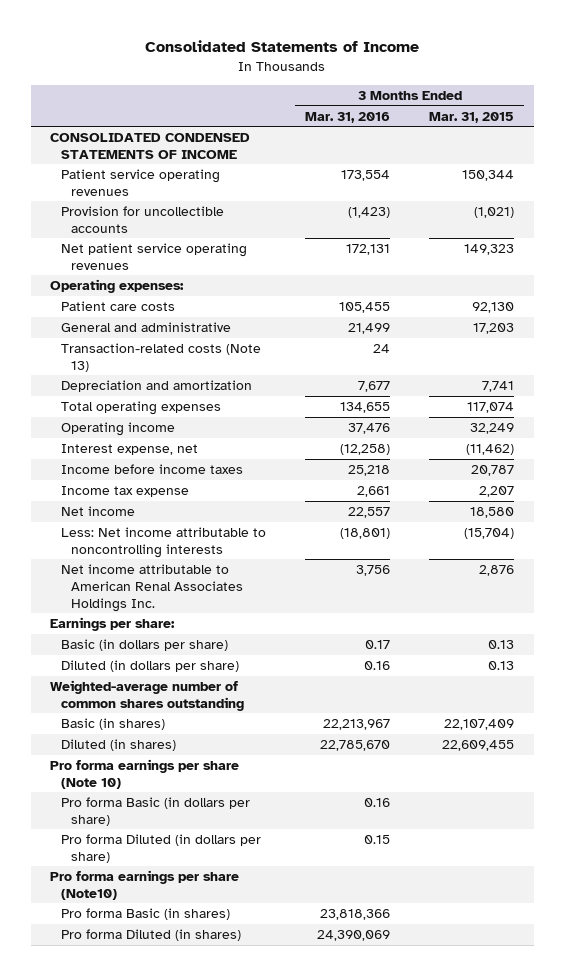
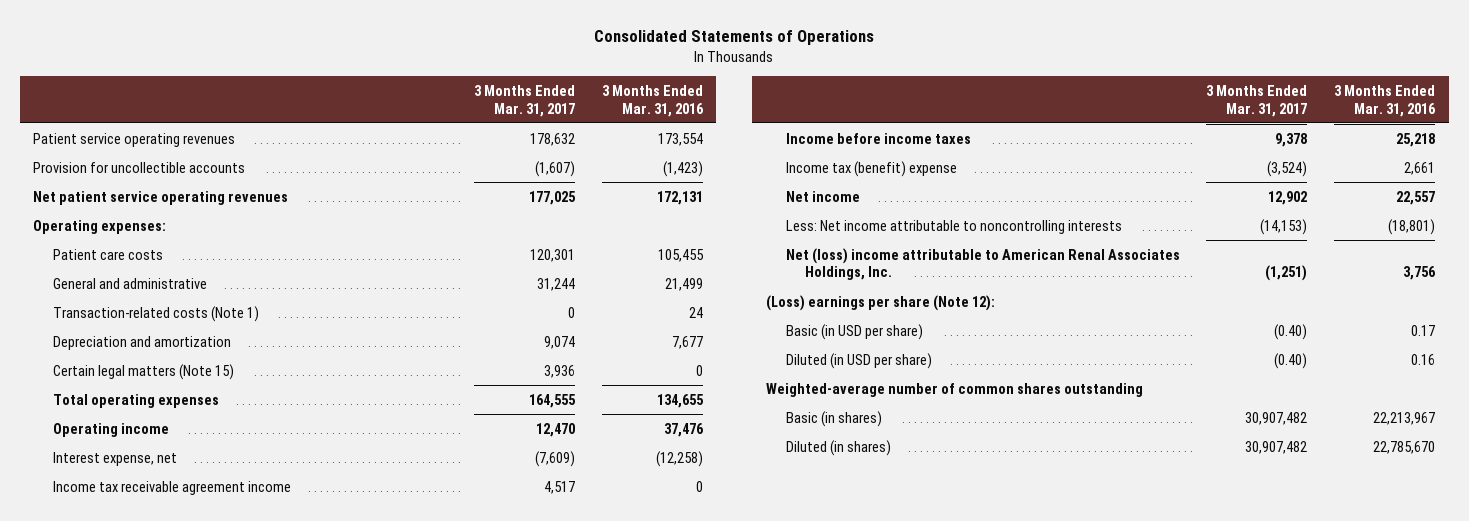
[145,40,420,53] Consolidated Statements of Income -> [594,30,875,46] Consolidated Statements of Operations
[429,111,515,123] Mar. 31, 2015 -> none
none -> [474,84,576,117] 3 Months Ended Mar. 31, 2017
[50,133,251,159] CONSOLIDATED CONDENSED STATEMENTS OF INCOME -> none
[60,343,261,372] Transaction-related costs (Note 13) -> [53,305,260,322] Transaction-related costs (Note 1)
none -> [53,363,235,380] Certain legal matters (Note 15)
none -> [53,480,292,495] Income tax receivable agreement income
[60,486,189,498] Income tax expense -> [785,160,957,177] Income tax (benefit) expense
[60,564,244,612] Net income attributable to American Renal Associates Holdings Inc. -> [785,247,1180,281] Net (loss) income attributable to American Renal Associates Holdings, Inc.
[50,617,176,632] Earnings per share: -> [765,294,995,311] (Loss) earnings per share (Note 12):
[60,639,228,652] Basic (in dollars per share) -> [785,323,923,340] Basic (in USD per share)
[60,660,239,673] Diluted (in dollars per share) -> [785,352,932,369] Diluted (in USD per share)
[50,759,240,789] Pro forma earnings per share (Note 10) -> none
[60,797,250,826] Pro forma Basic (in dollars per share) -> none
[60,834,261,863] Pro forma Diluted (in dollars per share) -> none
[50,870,240,900] Pro forma earnings per share (Note10) -> none
[60,908,230,921] Pro forma Basic (in shares) -> none
[60,929,241,942] Pro forma Diluted (in shares) -> none

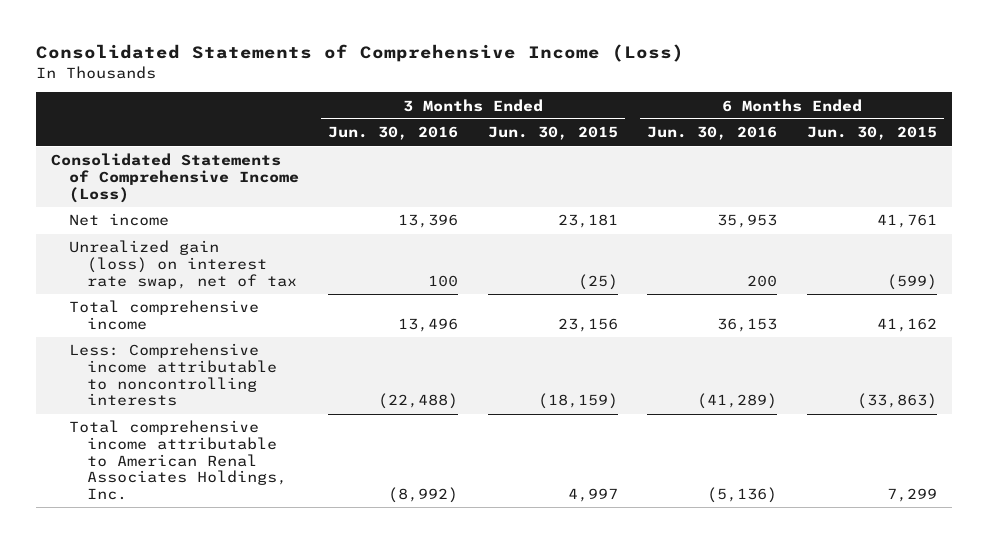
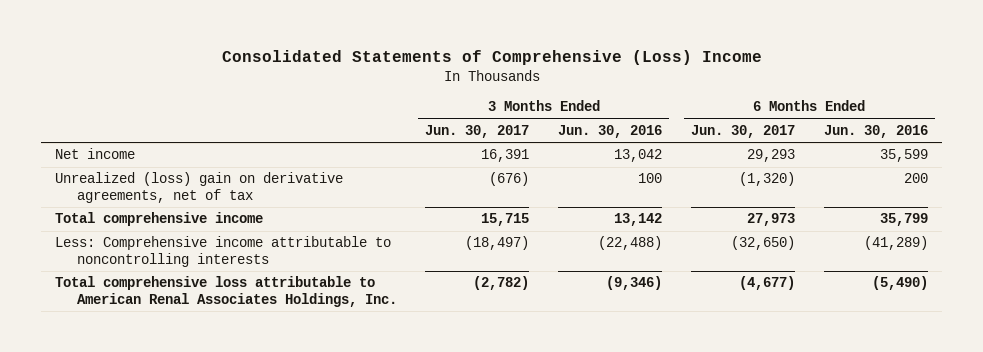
[35,44,684,63] Consolidated Statements of Comprehensive Income (Loss) -> [221,50,762,66] Consolidated Statements of Comprehensive (Loss) Income
[487,126,618,141] Jun. 30, 2015 -> none
[806,126,937,141] Jun. 30, 2015 -> none
none -> [425,124,530,138] Jun. 30, 2017
none -> [691,124,796,138] Jun. 30, 2017
[50,153,299,203] Consolidated Statements of Comprehensive Income (Loss) -> none
[398,214,459,229] 13,396 -> [614,149,663,163] 13,042
[717,214,778,229] 35,953 -> [879,149,928,163] 35,599
[68,240,298,289] Unrealized gain (loss) on interest rate swap, net of tax -> [55,172,344,204] Unrealized (loss) gain on derivative agreements, net of tax
[398,318,459,333] 13,496 -> [614,213,663,227] 13,142
[717,318,778,333] 36,153 -> [879,213,928,227] 35,799
[68,420,288,501] Total comprehensive income attributable to American Renal Associates Holdings, Inc. -> [55,276,397,308] Total comprehensive loss attributable to American Renal Associates Holdings, Inc.
[388,487,459,504] (8,992) -> [606,276,663,291] (9,346)
[707,487,778,504] (5,136) -> [871,276,928,291] (5,490)

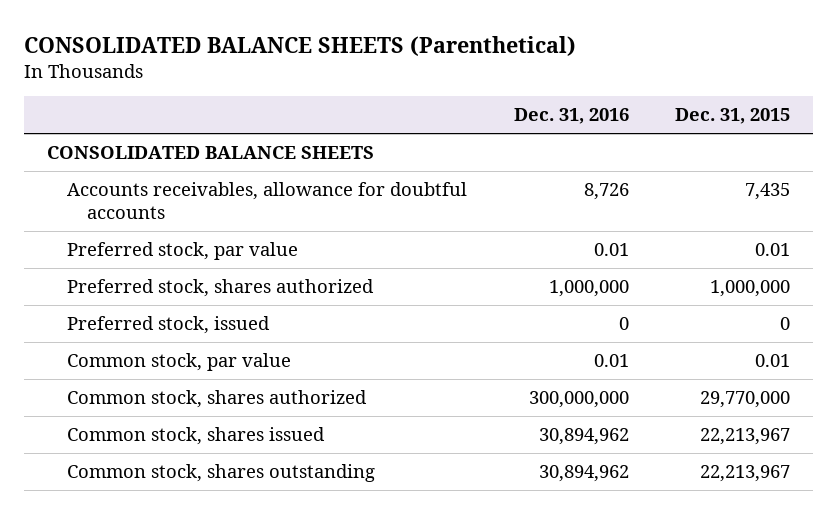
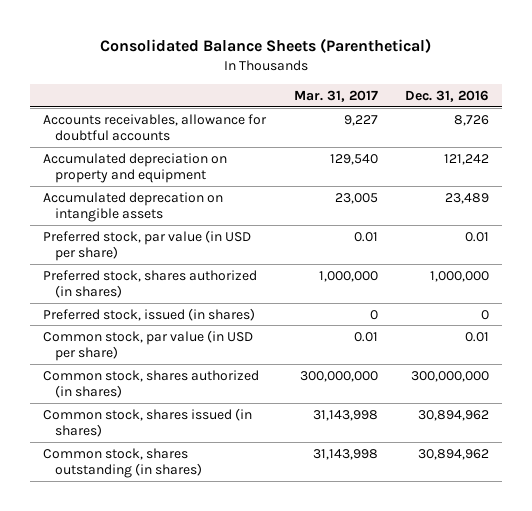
[24,35,577,56] CONSOLIDATED BALANCE SHEETS (Parenthetical) -> [100,38,432,54] Consolidated Balance Sheets (Parenthetical)
[675,108,791,125] Dec. 31, 2015 -> none
none -> [293,89,378,102] Mar. 31, 2017
[47,146,375,160] CONSOLIDATED BALANCE SHEETS -> none
none -> [43,152,228,184] Accumulated depreciation on property and equipment
none -> [43,191,224,223] Accumulated deprecation on intangible assets
[67,242,299,261] Preferred stock, par value -> [43,229,252,262] Preferred stock, par value (in USD per share)
[67,279,375,298] Preferred stock, shares authorized -> [43,269,258,299] Preferred stock, shares authorized (in shares)
[67,316,271,335] Preferred stock, issued -> [43,307,256,321] Preferred stock, issued (in shares)
[67,353,292,372] Common stock, par value -> [43,329,254,362] Common stock, par value (in USD per share)
[67,390,368,409] Common stock, shares authorized -> [43,369,260,399] Common stock, shares authorized (in shares)
[67,427,326,446] Common stock, shares issued -> [43,407,253,438] Common stock, shares issued (in shares)
[67,464,376,483] Common stock, shares outstanding -> [43,447,202,479] Common stock, shares outstanding (in shares)

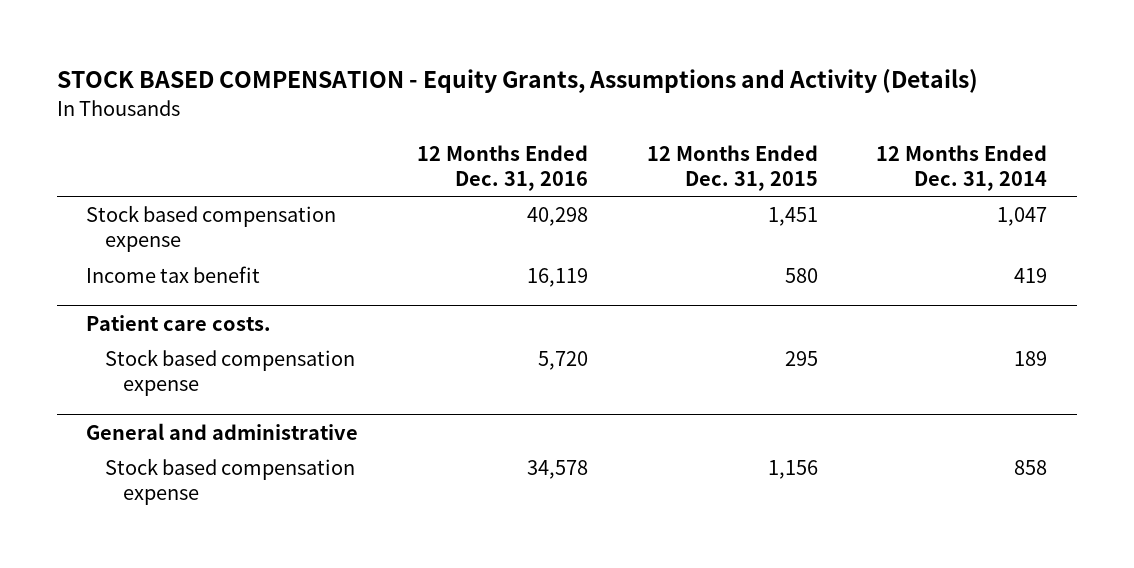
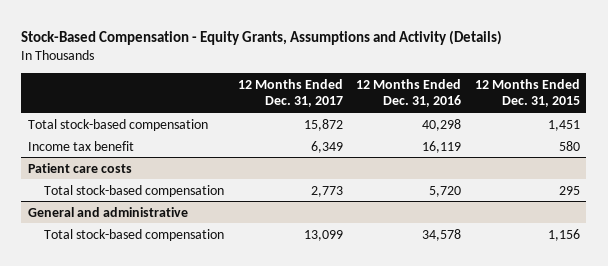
[56,69,978,94] STOCK BASED COMPENSATION - Equity Grants, Assumptions and Activity (Details) -> [21,30,503,46] Stock-Based Compensation - Equity Grants, Assumptions and Activity (Details)
[876,144,1048,192] 12 Months Ended Dec. 31, 2014 -> none
none -> [237,78,343,108] 12 Months Ended Dec. 31, 2017
[86,204,337,253] Stock based compensation expense -> [28,118,209,131] Total stock-based compensation
[86,314,272,331] Patient care costs. -> [28,162,133,173] Patient care costs
[104,348,355,397] Stock based compensation expense -> [44,184,225,197] Total stock-based compensation
[104,457,355,506] Stock based compensation expense -> [44,228,225,241] Total stock-based compensation

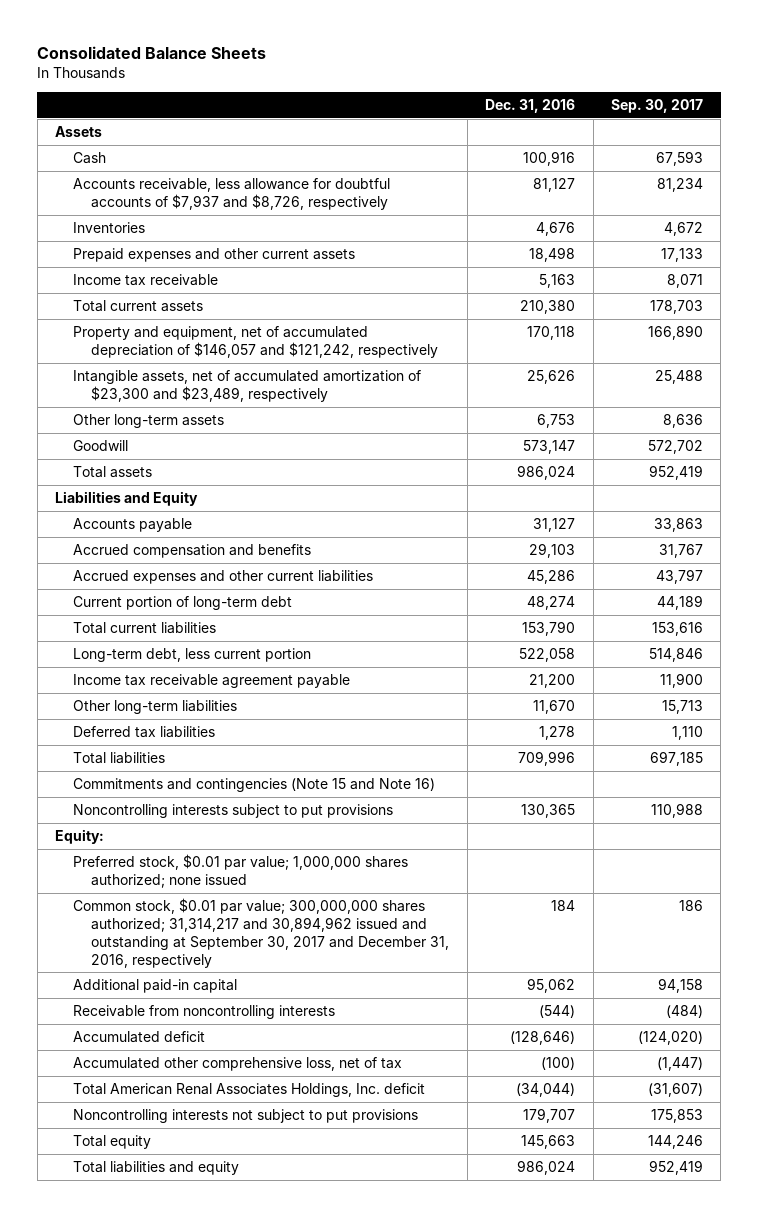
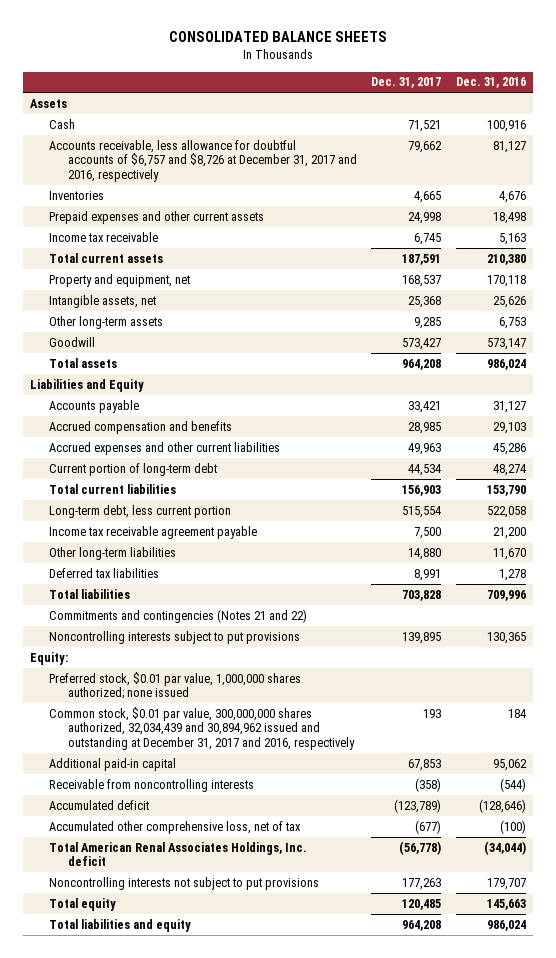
[37,45,267,59] Consolidated Balance Sheets -> [169,31,388,43] CONSOLIDATED BALANCE SHEETS
[610,98,703,113] Sep. 30, 2017 -> none
none -> [371,77,442,89] Dec. 31, 2017
[73,178,391,210] Accounts receivable, less allowance for doubtful accounts of $7,937 and $8,726, respectively -> [49,139,358,182] Accounts receivable, less allowance for doubtful accounts of $6,757 and $8,726 at December 31, 2017 and 2016, respectively
[73,326,439,358] Property and equipment, net of accumulated depreciation of $146,057 and $121,242, respectively -> [49,273,191,287] Property and equipment, net
[73,370,422,402] Intangible assets, net of accumulated amortization of $23,300 and $23,489, respectively -> [49,294,157,308] Intangible assets, net
[73,778,436,793] Commitments and contingencies (Note 15 and Note 16) -> [49,608,308,623] Commitments and contingencies (Notes 21 and 22)
[73,854,409,888] Preferred stock, $0.01 par value; 1,000,000 shares authorized; none issued -> [49,671,302,700] Preferred stock, $0.01 par value, 1,000,000 shares authorized; none issued
[73,898,450,968] Common stock, $0.01 par value; 300,000,000 shares authorized; 31,314,217 and 30,894,962 issued and outstanding at September 30, 2017 and December 31, 2016, respectively -> [49,706,356,750] Common stock, $0.01 par value, 300,000,000 shares authorized, 32,034,439 and 30,894,962 issued and outstanding at December 31, 2017 and 2016, respectively

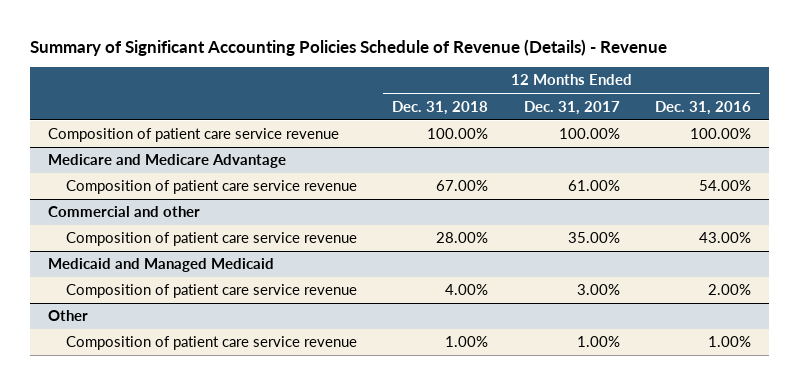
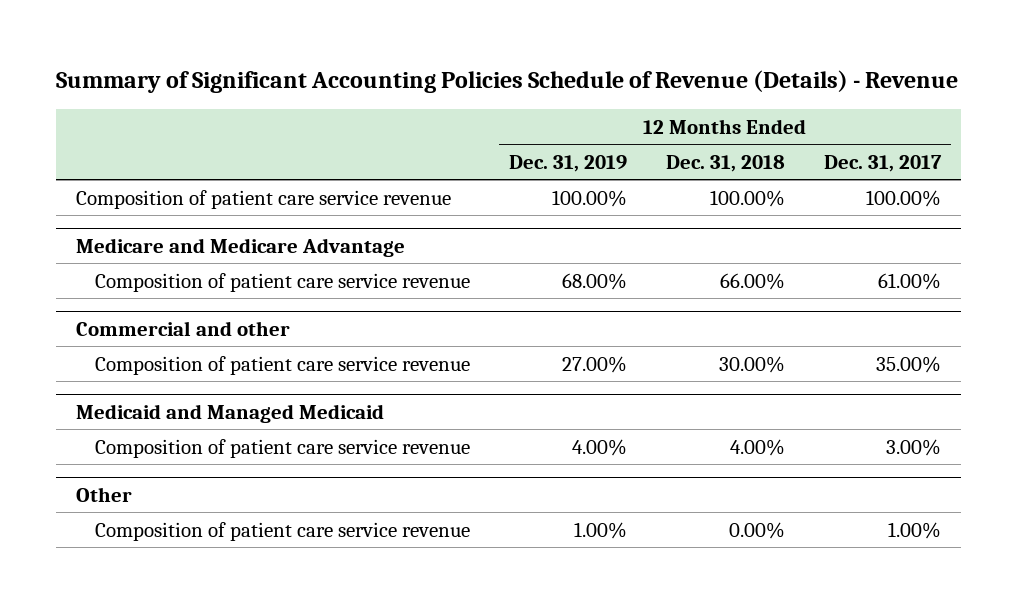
[654,100,751,115] Dec. 31, 2016 -> none
none -> [508,154,627,172] Dec. 31, 2019
[436,180,489,192] 67.00% -> [720,272,786,290] 66.00%
[436,232,489,244] 28.00% -> [719,355,786,373] 30.00%
[445,336,489,348] 1.00% -> [729,521,786,539] 0.00%

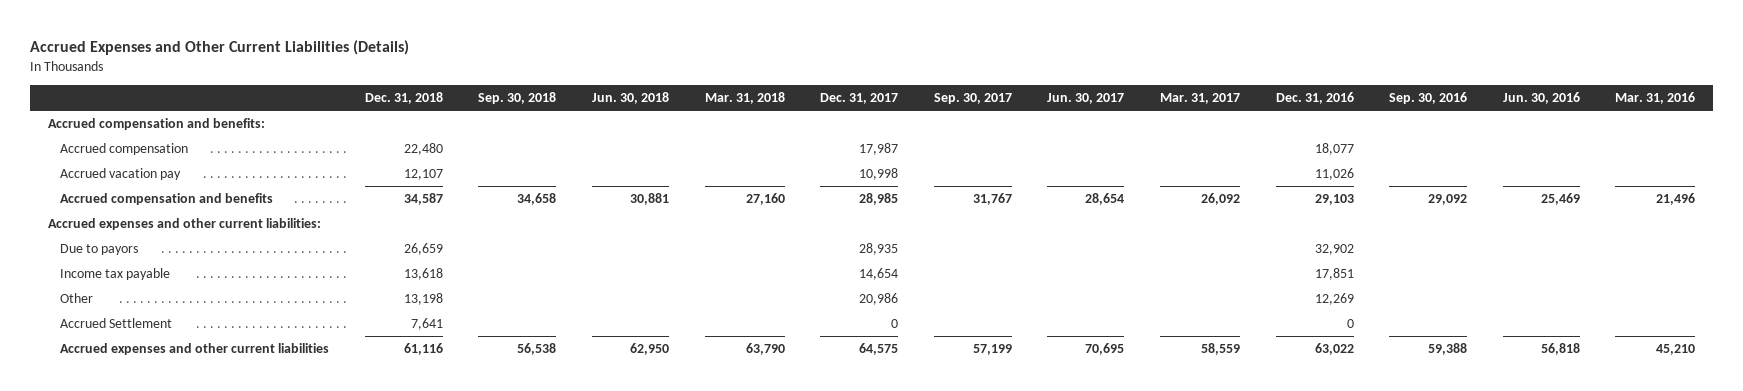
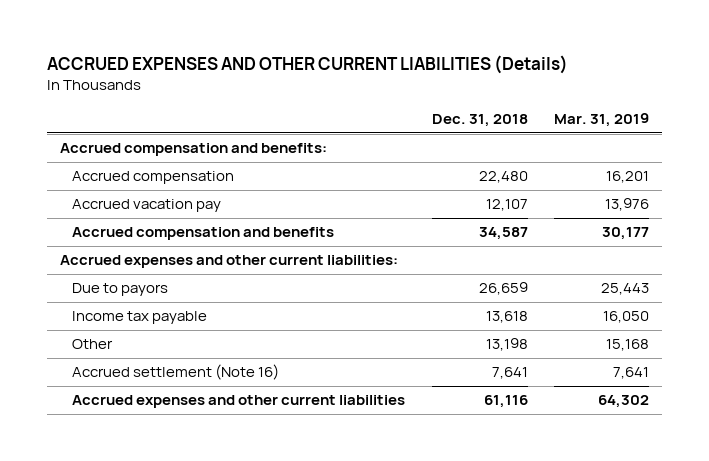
[30,40,410,56] Accrued Expenses and Other Current Liabilities (Details) -> [47,55,569,75] ACCRUED EXPENSES AND OTHER CURRENT LIABILITIES (Details)
[478,92,557,105] Sep. 30, 2018 -> none
[592,92,670,105] Jun. 30, 2018 -> none
[704,92,785,105] Mar. 31, 2018 -> none
[820,93,899,105] Dec. 31, 2017 -> none
[933,93,1012,105] Sep. 30, 2017 -> none
[1047,93,1125,105] Jun. 30, 2017 -> none
[1159,93,1240,105] Mar. 31, 2017 -> none
[1275,92,1354,105] Dec. 31, 2016 -> none
[1389,92,1468,105] Sep. 30, 2016 -> none
[1502,92,1580,105] Jun. 30, 2016 -> none
[1615,92,1696,105] Mar. 31, 2016 -> none
none -> [553,113,649,128] Mar. 31, 2019
[60,317,173,328] Accrued Settlement -> [72,364,280,381] Accrued settlement (Note 16)

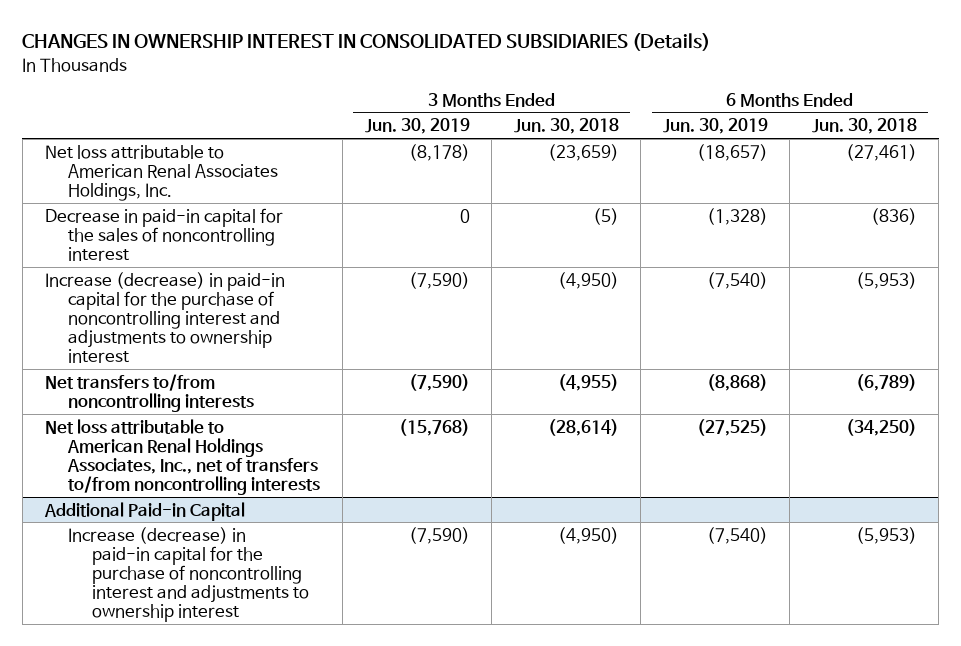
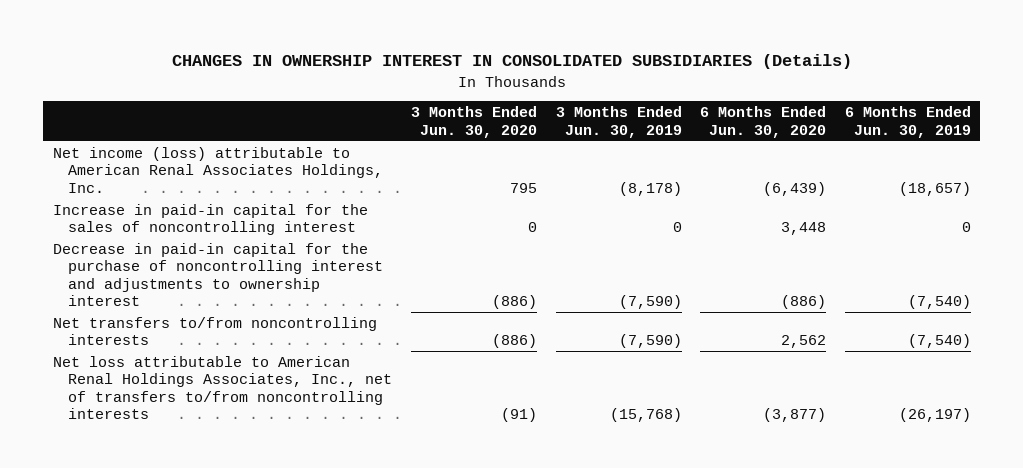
[513,118,619,135] Jun. 30, 2018 -> none
[811,118,917,135] Jun. 30, 2018 -> none
none -> [410,106,537,138] 3 Months Ended Jun. 30, 2020
none -> [700,106,827,138] 6 Months Ended Jun. 30, 2020
[43,501,245,521] Additional Paid-in Capital -> none
[68,526,310,623] Increase (decrease) in paid-in capital for the purchase of noncontrolling interest and adjustments to ownership interest -> none
[44,144,279,201] Net loss attributable to American Renal Associates Holdings, Inc. -> [52,146,384,193] Net income (loss) attributable to American Renal Associates Holdings, Inc.
[44,207,283,261] Decrease in paid-in capital for the sales of noncontrolling interest -> [52,203,368,236] Increase in paid-in capital for the sales of noncontrolling interest
[706,207,768,225] (1,328) -> [961,222,971,233] 0
[44,271,285,364] Increase (decrease) in paid-in capital for the purchase of noncontrolling interest and adjustments to ownership interest -> [52,242,384,307] Decrease in paid-in capital for the purchase of noncontrolling interest and adjustments to ownership interest
[706,373,768,391] (8,868) -> [907,334,971,349] (7,540)
[696,418,768,436] (27,525) -> [898,408,971,423] (26,197)

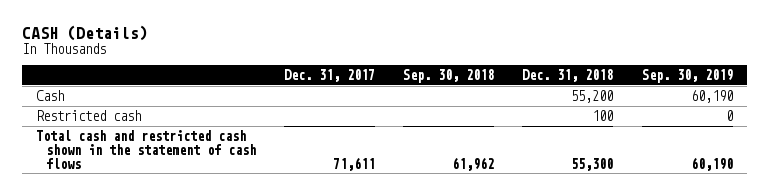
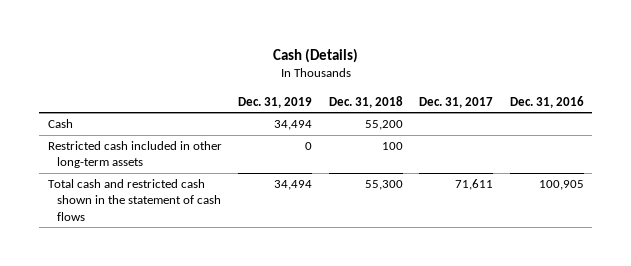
[21,25,148,42] CASH (Details) -> [272,47,358,63] Cash (Details)
[403,69,495,84] Sep. 30, 2018 -> none
[641,69,733,84] Sep. 30, 2019 -> none
none -> [238,96,313,108] Dec. 31, 2019
none -> [509,95,584,108] Dec. 31, 2016
[35,109,141,121] Restricted cash -> [47,141,222,169] Restricted cash included in other long-term assets

